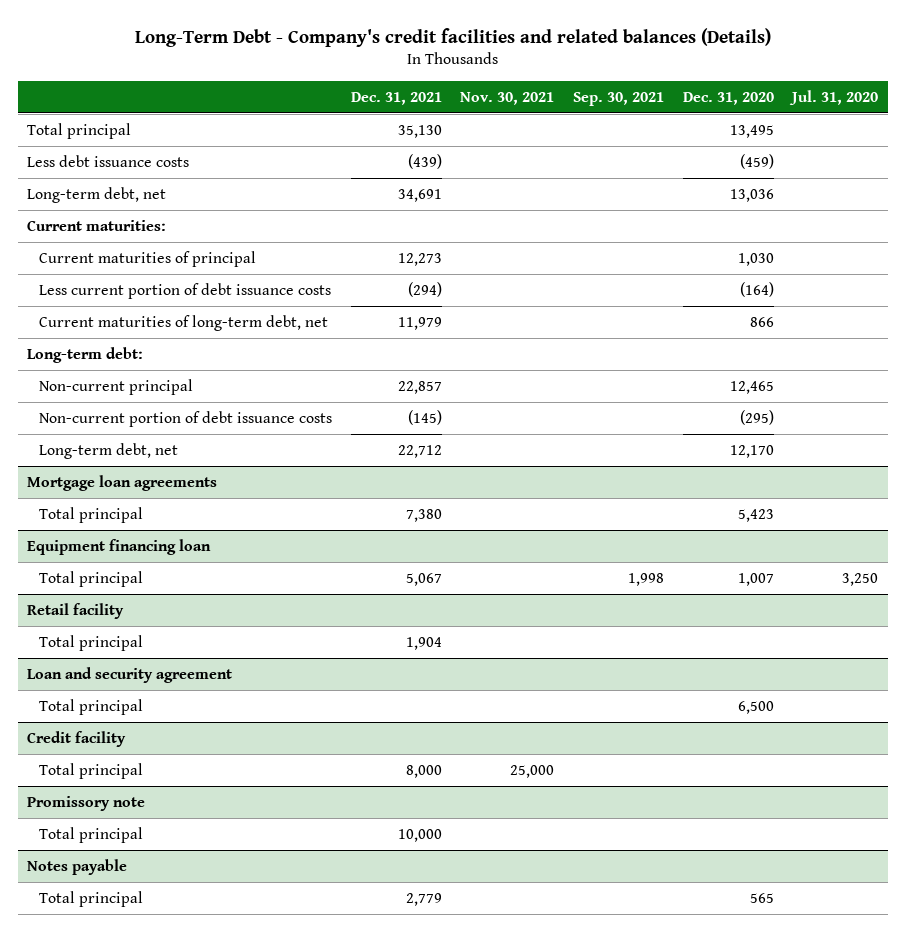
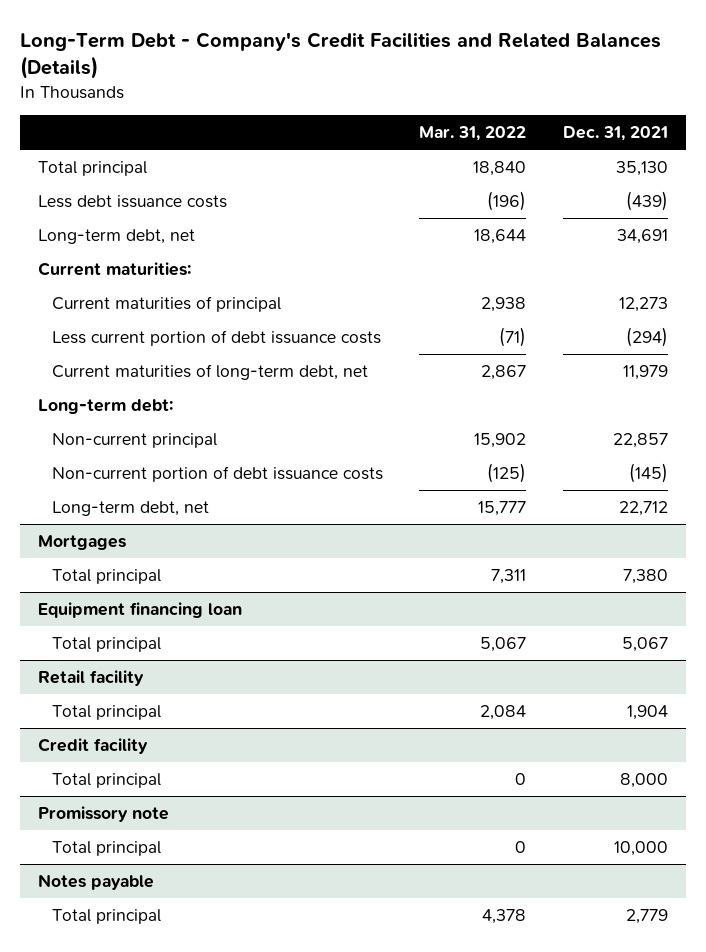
[134,27,771,47] Long-Term Debt - Company's credit facilities and related balances (Details) -> [19,31,661,79] Long-Term Debt - Company's Credit Facilities and Related Balances (Details)
[460,91,555,105] Nov. 30, 2021 -> none
[573,91,665,106] Sep. 30, 2021 -> none
[682,91,774,105] Dec. 31, 2020 -> none
[789,89,879,105] Jul. 31, 2020 -> none
none -> [419,126,527,142] Mar. 31, 2022
[27,475,218,492] Mortgage loan agreements -> [37,535,126,551] Mortgages
[27,667,233,684] Loan and security agreement -> none
[39,699,144,716] Total principal -> none

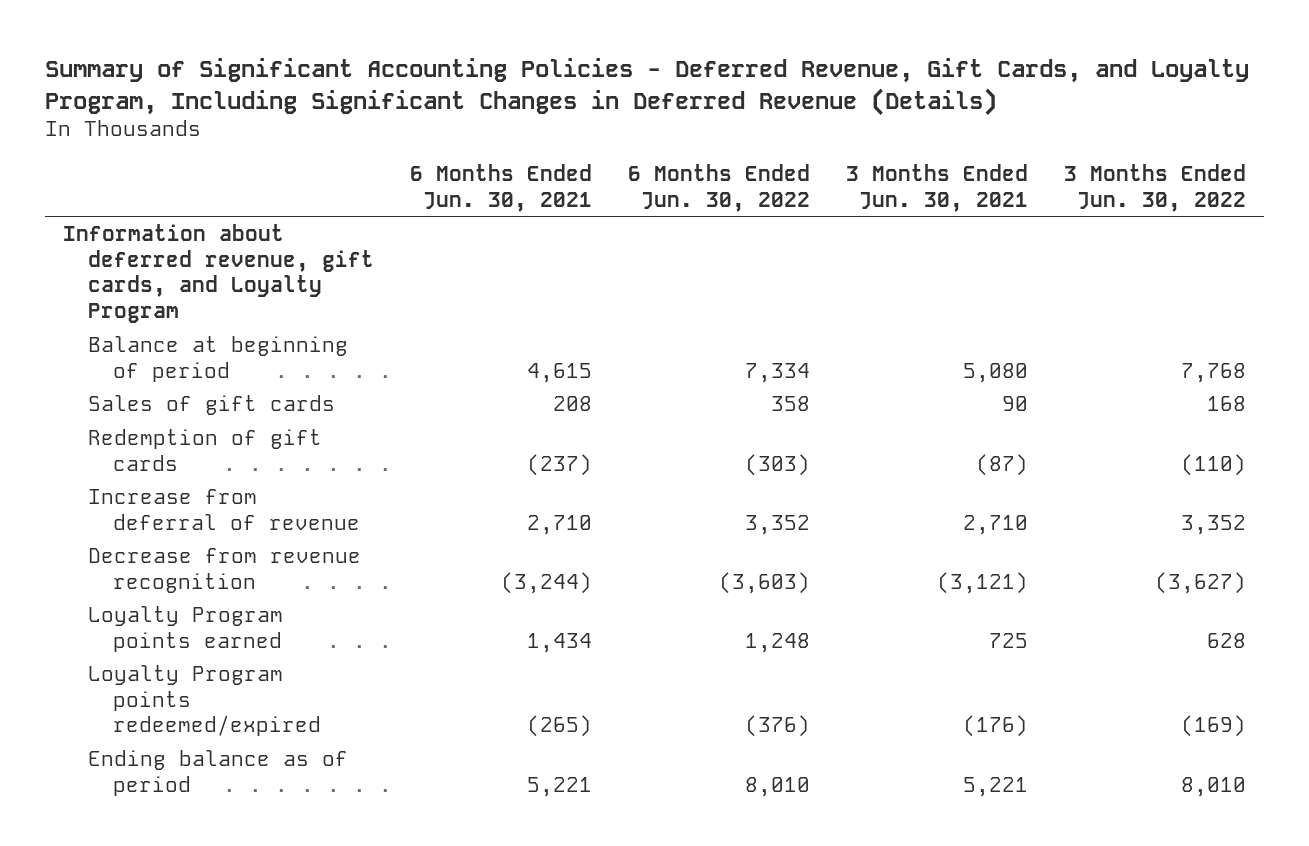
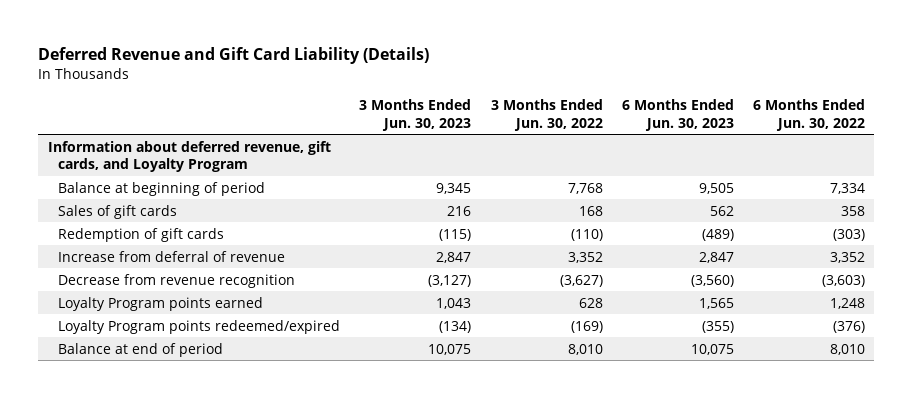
[44,57,1249,116] Summary of Significant Accounting Policies - Deferred Revenue, Gift Cards, and Loyalty Program, Including Significant Changes in Deferred Revenue (Details) -> [38,47,430,65] Deferred Revenue and Gift Card Liability (Details)
[409,163,592,212] 6 Months Ended Jun. 30, 2021 -> none
[845,163,1028,212] 3 Months Ended Jun. 30, 2021 -> none
none -> [359,98,472,131] 3 Months Ended Jun. 30, 2023
none -> [621,98,734,131] 6 Months Ended Jun. 30, 2023
[87,749,348,796] Ending balance as of period -> [58,342,224,357] Balance at end of period

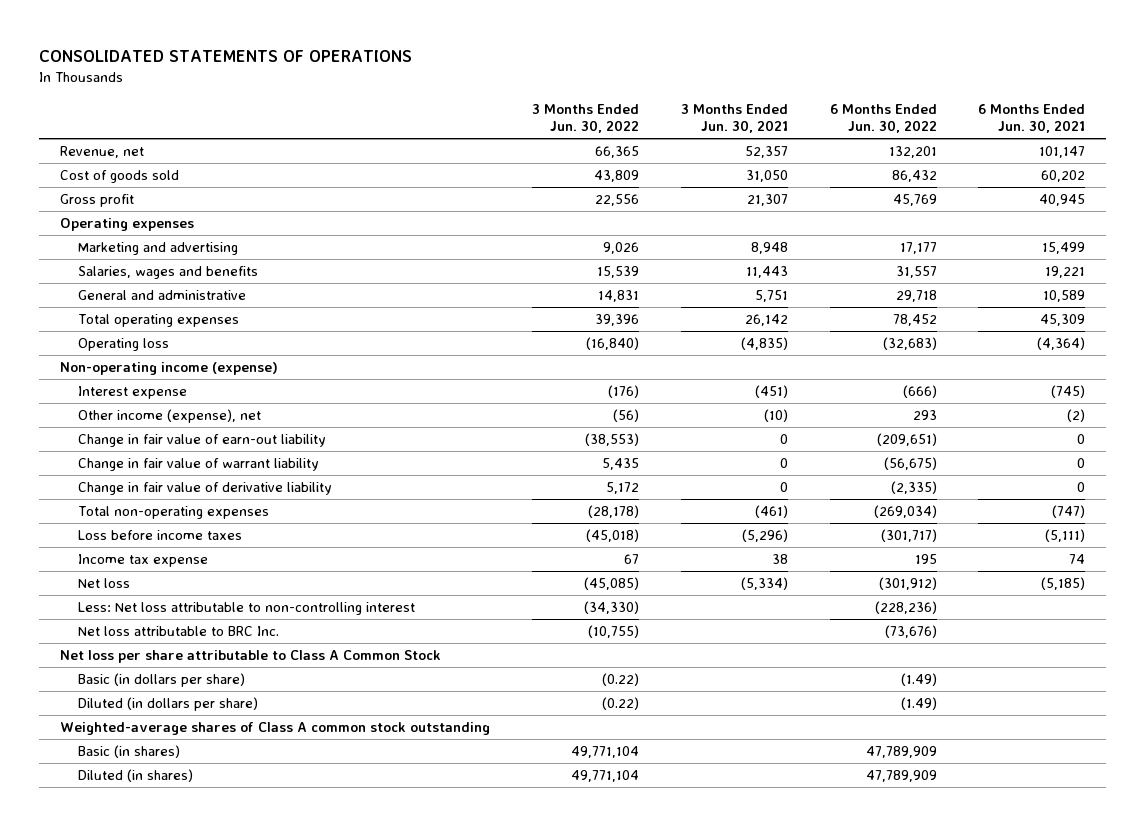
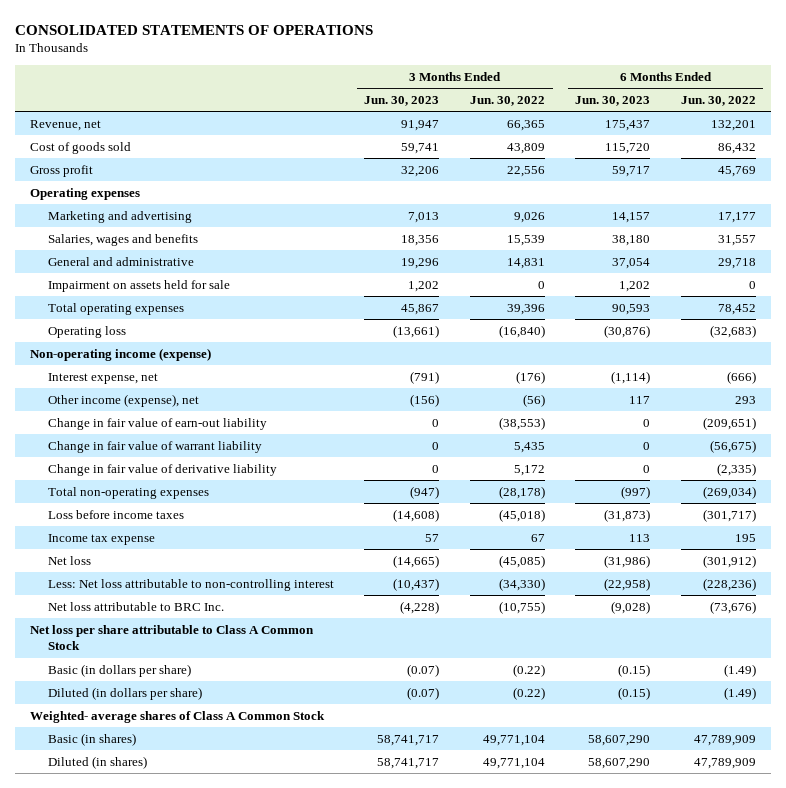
[680,104,788,134] 3 Months Ended Jun. 30, 2021 -> none
[978,104,1086,134] 6 Months Ended Jun. 30, 2021 -> none
none -> [364,95,440,106] Jun. 30, 2023
none -> [575,95,651,106] Jun. 30, 2023
none -> [47,279,230,292] Impairment on assets held for sale
[78,386,188,400] Interest expense -> [47,372,158,384] Interest expense, net
[60,722,491,736] Weighted-average shares of Class A common stock outstanding -> [29,710,325,723] Weighted- average shares of Class A Common Stock

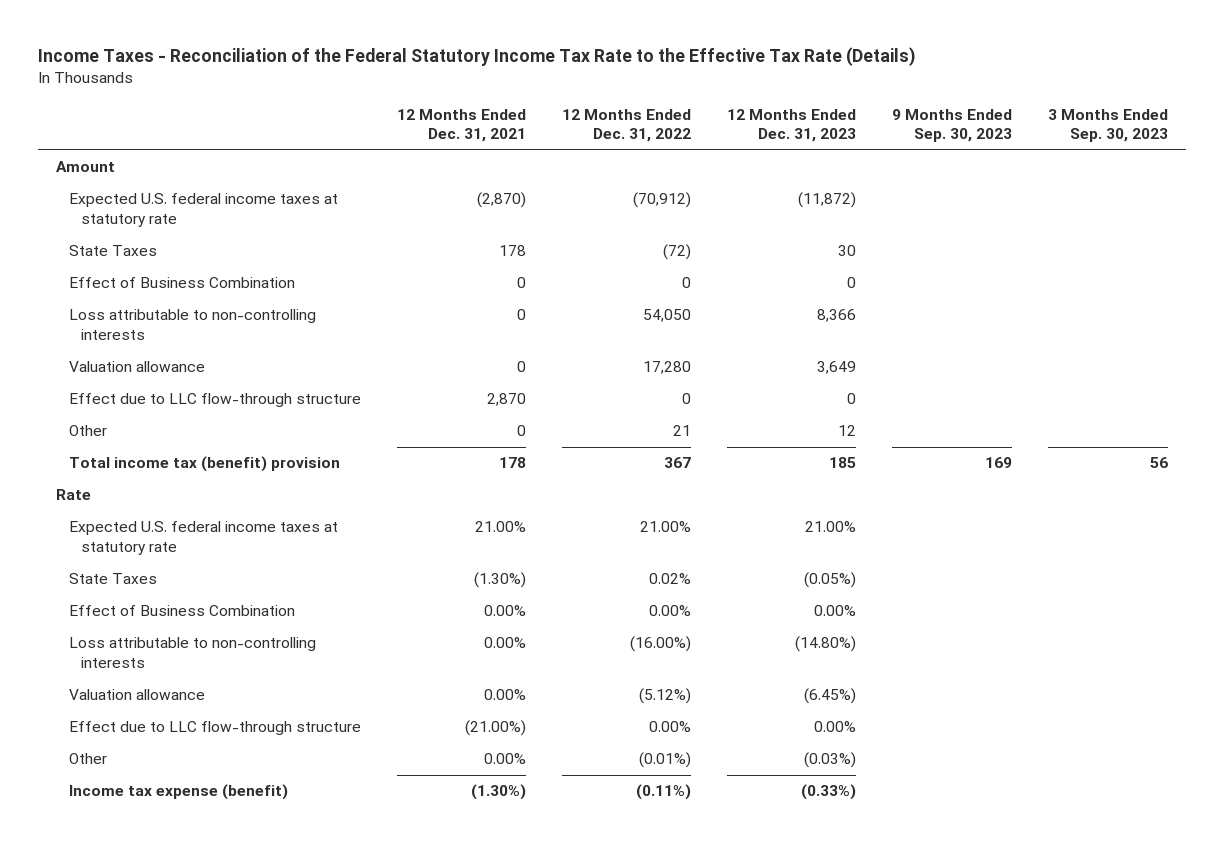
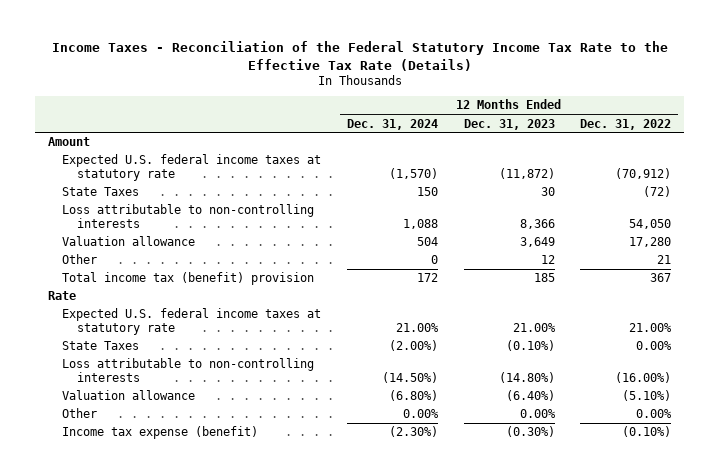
[396,108,526,143] 12 Months Ended Dec. 31, 2021 -> none
[892,108,1013,143] 9 Months Ended Sep. 30, 2023 -> none
[1048,108,1169,143] 3 Months Ended Sep. 30, 2023 -> none
none -> [346,118,438,130] Dec. 31, 2024
[68,277,295,289] Effect of Business Combination -> none
[68,393,361,408] Effect due to LLC flow-through structure -> none
[68,605,295,617] Effect of Business Combination -> none
[649,573,692,585] 0.02% -> [636,341,673,351] 0.00%
[804,572,857,589] (0.05%) -> [505,340,555,352] (0.10%)
[68,721,361,736] Effect due to LLC flow-through structure -> none
[639,688,692,705] (5.12%) -> [622,390,672,402] (5.10%)
[804,688,857,705] (6.45%) -> [505,390,555,402] (6.40%)
[639,752,692,769] (0.01%) -> [636,409,673,419] 0.00%
[804,752,857,769] (0.03%) -> [519,409,556,419] 0.00%
[636,784,692,801] (0.11%) -> [622,426,672,438] (0.10%)
[801,784,857,801] (0.33%) -> [505,426,555,438] (0.30%)

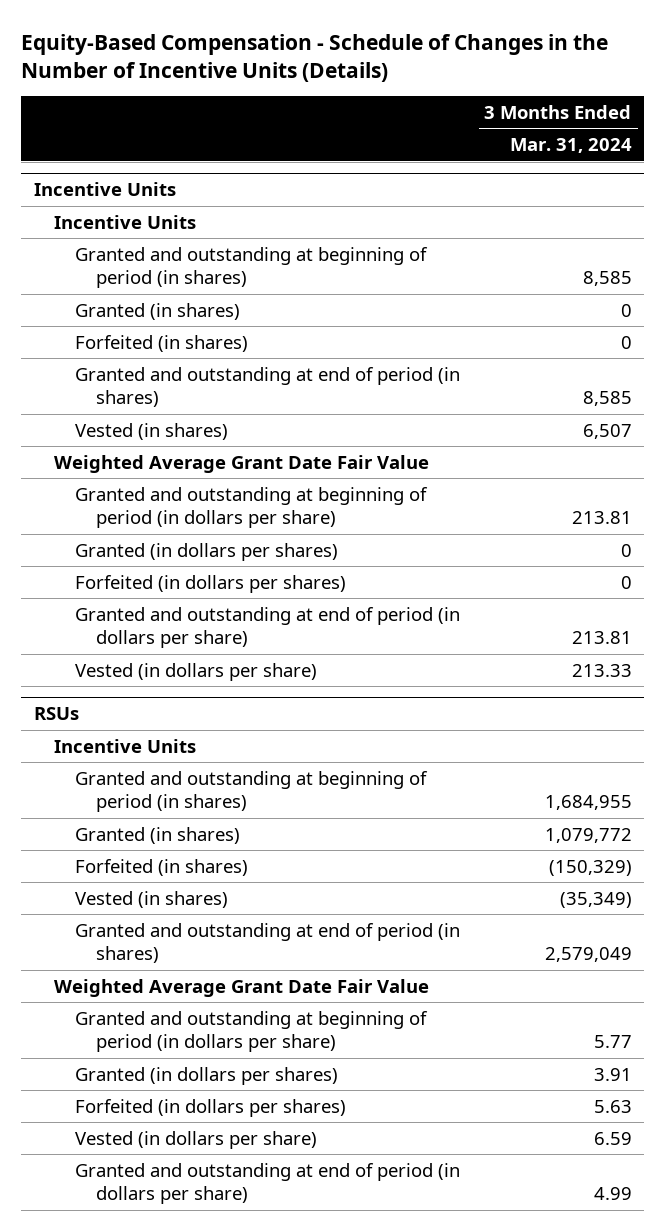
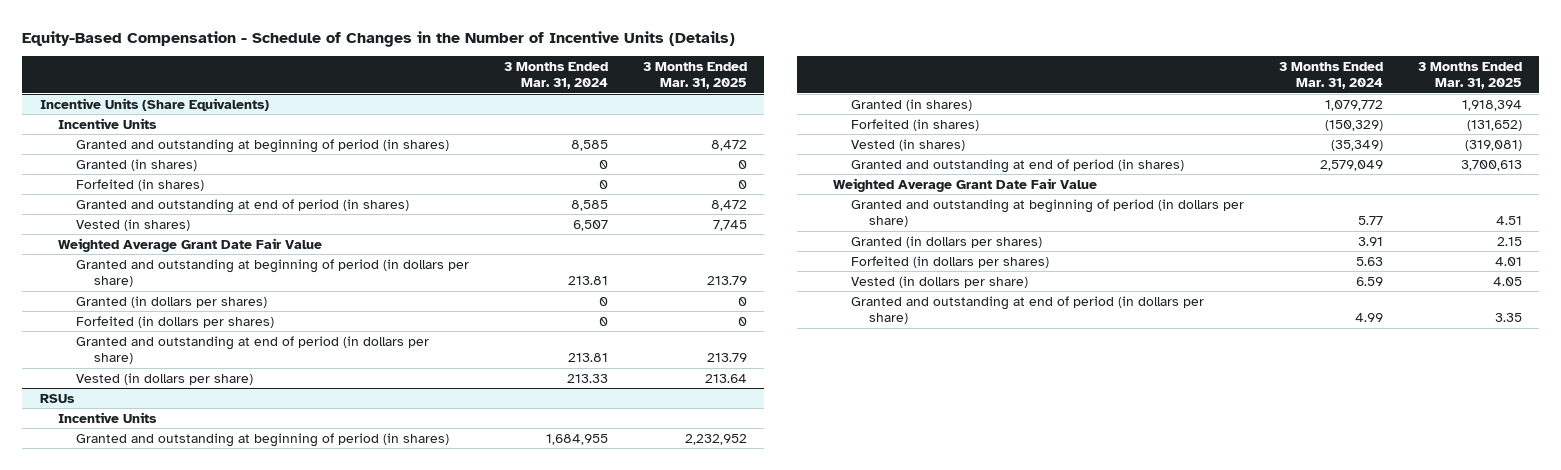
none -> [642,61,747,90] 3 Months Ended Mar. 31, 2025
[33,182,176,197] Incentive Units -> [39,97,269,111] Incentive Units (Share Equivalents)

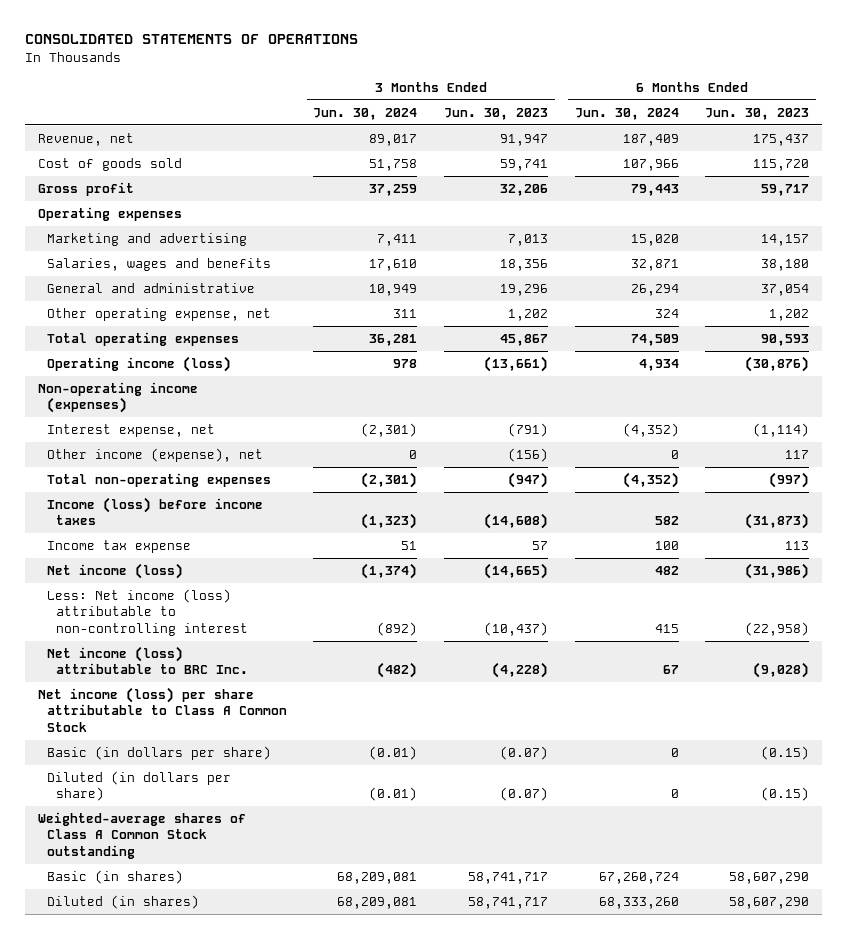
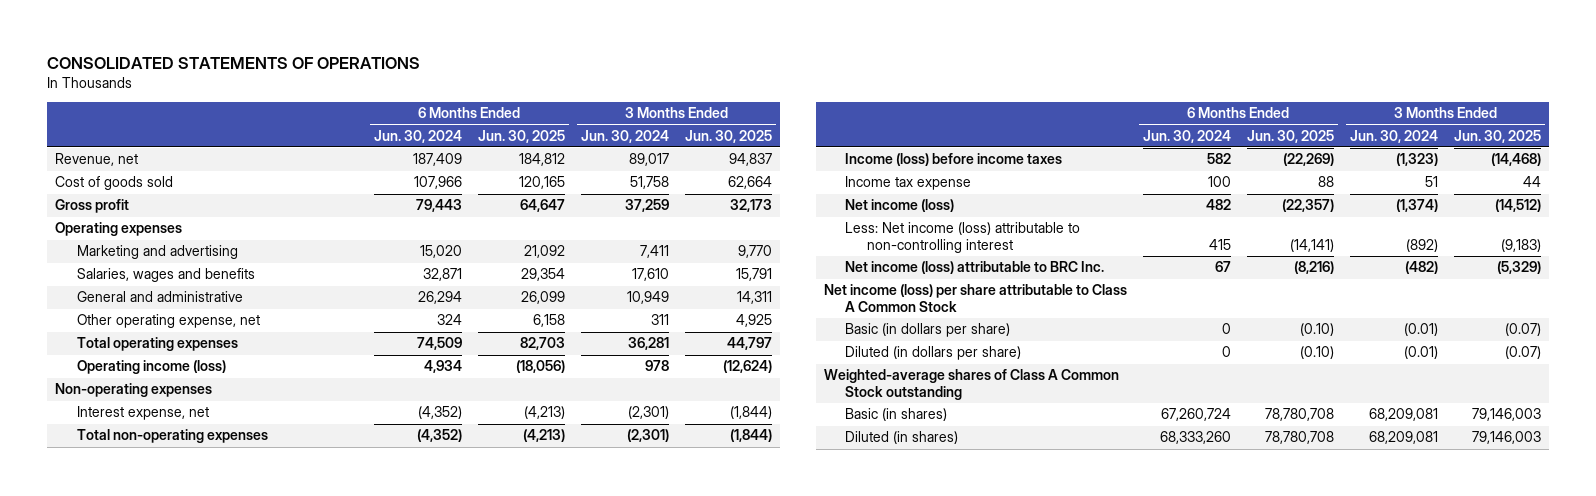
[444,107,549,120] Jun. 30, 2023 -> none
[705,107,810,120] Jun. 30, 2023 -> none
none -> [477,129,565,143] Jun. 30, 2025
none -> [685,129,773,143] Jun. 30, 2025
[37,381,198,414] Non-operating income (expenses) -> [54,383,212,398] Non-operating expenses
[46,447,263,462] Other income (expense), net -> none

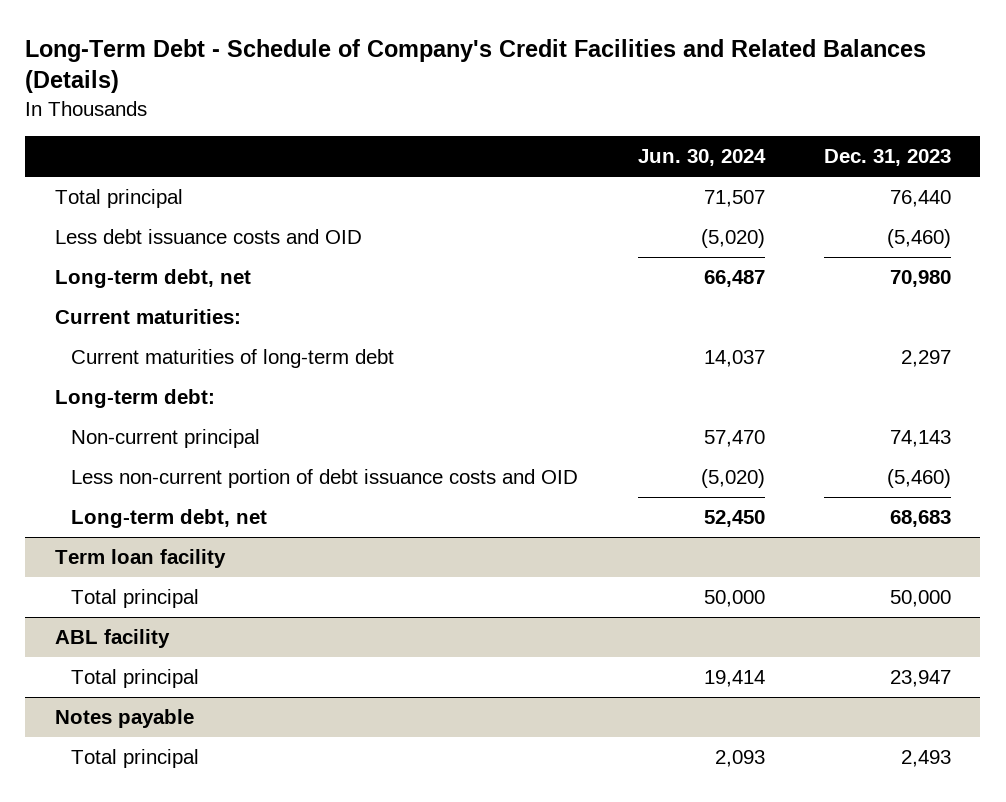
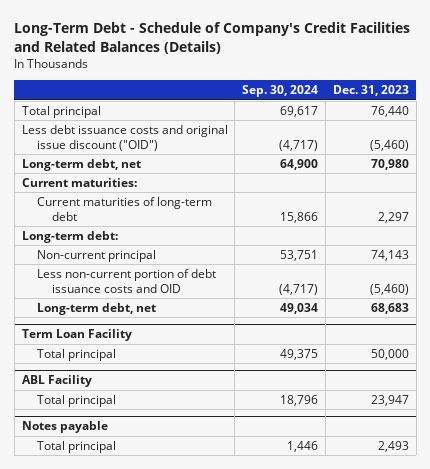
[637,149,766,167] Jun. 30, 2024 -> none
none -> [242,85,319,98] Sep. 30, 2024
[55,229,363,245] Less debt issuance costs and OID -> [21,124,228,151] Less debt issuance costs and original issue discount ("OID")
[55,549,227,569] Term loan facility -> [21,329,132,342] Term Loan Facility
[55,629,171,649] ABL facility -> [21,375,92,388] ABL Facility

